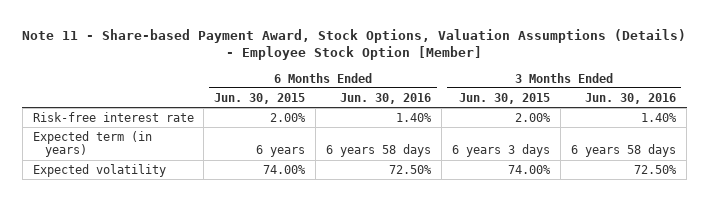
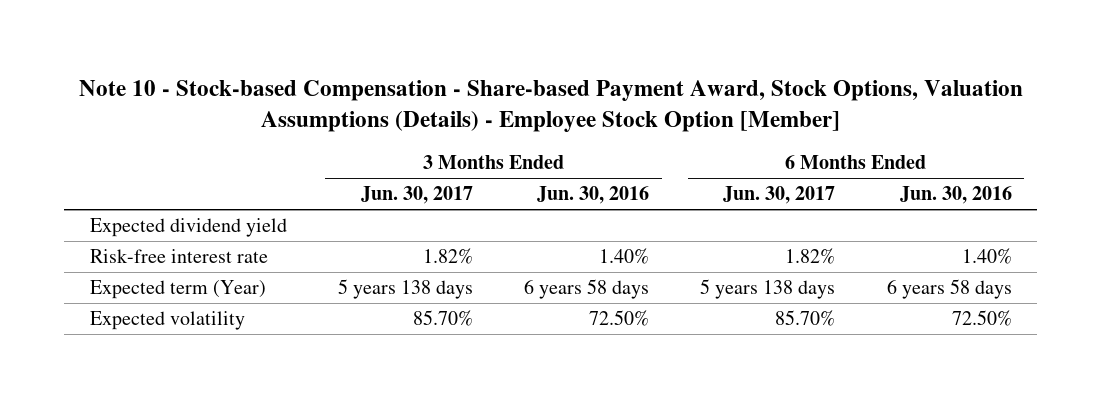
[22,28,687,61] Note 11 - Share-based Payment Award, Stock Options, Valuation Assumptions (Details) - Employee Stock Option [Member] -> [78,79,1023,132] Note 10 - Stock-based Compensation - Share-based Payment Award, Stock Options, Valuation Assumptions (Details) - Employee Stock Option [Member]
[214,92,306,104] Jun. 30, 2015 -> none
[459,92,551,104] Jun. 30, 2015 -> none
none -> [361,186,474,205] Jun. 30, 2017
none -> [723,186,836,205] Jun. 30, 2017
none -> [89,218,287,238] Expected dividend yield
[32,130,152,158] Expected term (in years) -> [89,280,266,300] Expected term (Year)

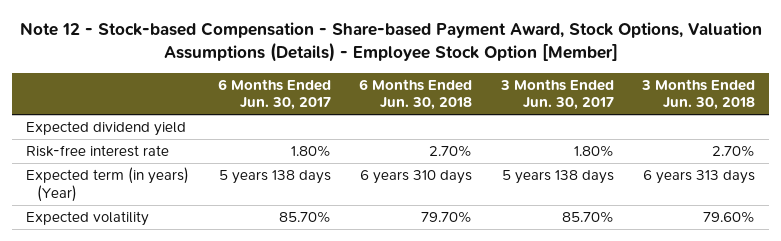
[78,79,1023,132] Note 10 - Stock-based Compensation - Share-based Payment Award, Stock Options, Valuation Assumptions (Details) - Employee Stock Option [Member] -> [19,21,762,62] Note 12 - Stock-based Compensation - Share-based Payment Award, Stock Options, Valuation Assumptions (Details) - Employee Stock Option [Member]
[537,186,650,205] Jun. 30, 2016 -> none
[899,186,1012,205] Jun. 30, 2016 -> none
none -> [359,78,473,111] 6 Months Ended Jun. 30, 2018
none -> [641,78,756,111] 3 Months Ended Jun. 30, 2018
[423,248,474,265] 1.82% -> [573,145,614,158] 1.80%
[785,248,836,265] 1.82% -> [290,145,331,158] 1.80%
[89,280,266,300] Expected term (Year) -> [26,167,190,202] Expected term (in years) (Year)

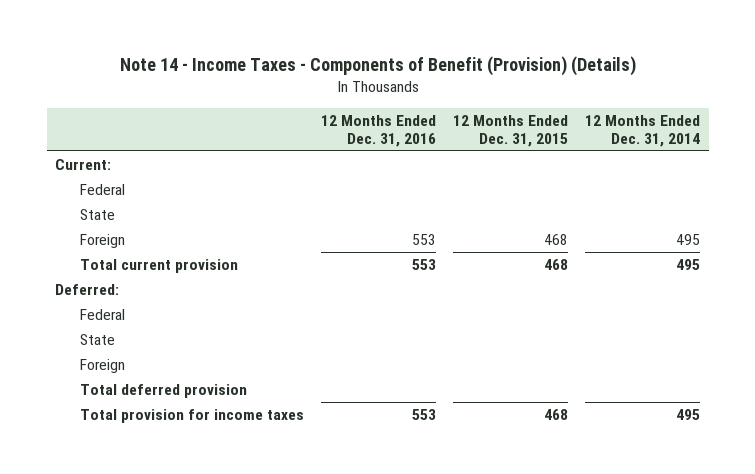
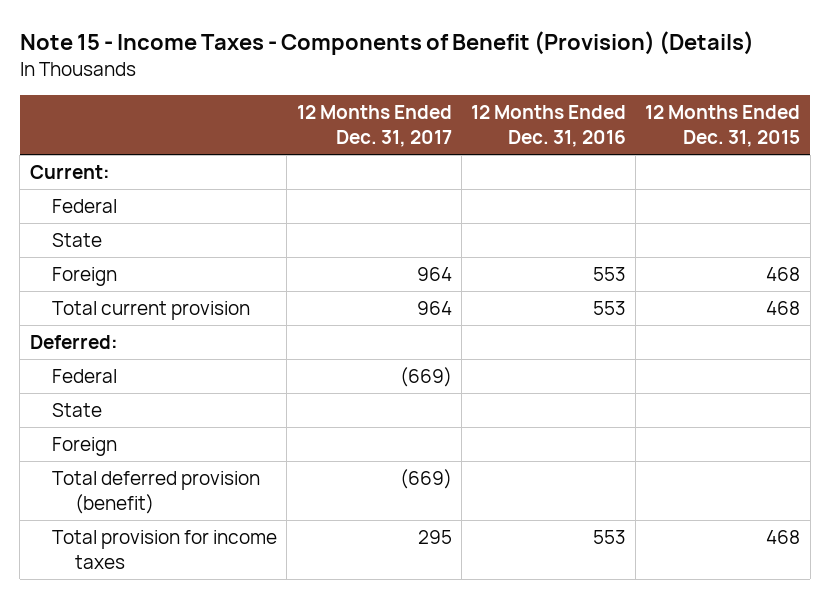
[119,55,636,76] Note 14 - Income Taxes - Components of Benefit (Provision) (Details) -> [19,30,754,55] Note 15 - Income Taxes - Components of Benefit (Provision) (Details)
[585,114,701,148] 12 Months Ended Dec. 31, 2014 -> none
none -> [296,105,452,148] 12 Months Ended Dec. 31, 2017
[79,383,247,398] Total deferred provision -> [52,471,261,515] Total deferred provision (benefit)

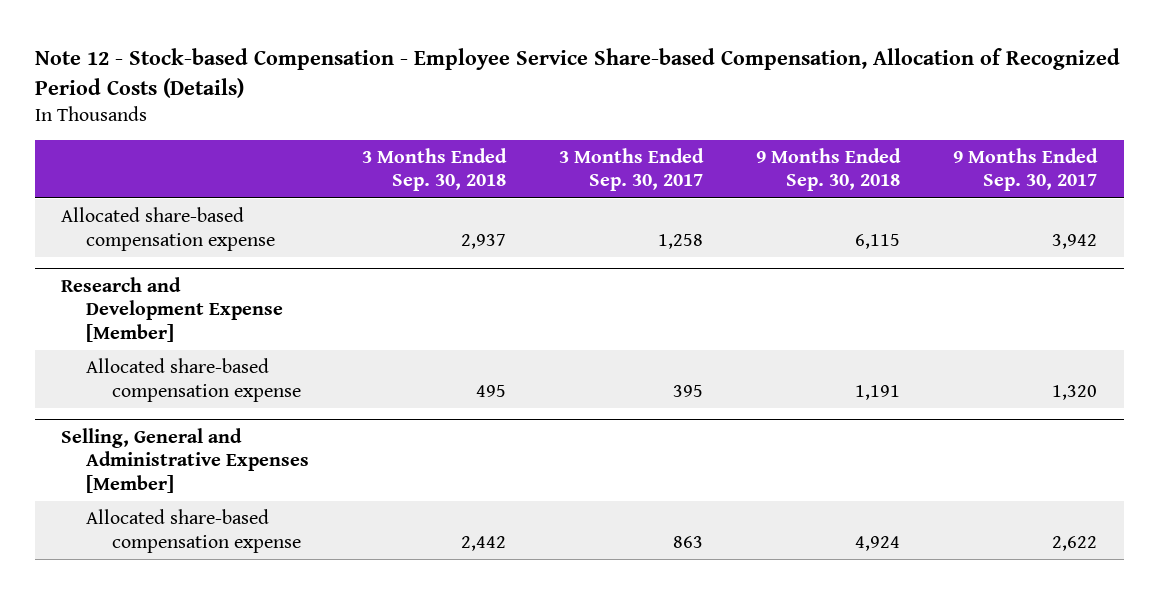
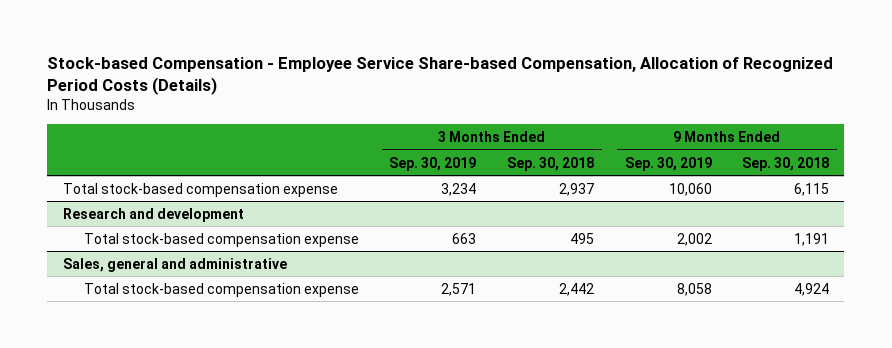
[34,47,1120,98] Note 12 - Stock-based Compensation - Employee Service Share-based Compensation, Allocation of Recognized Period Costs (Details) -> [47,57,834,96] Stock-based Compensation - Employee Service Share-based Compensation, Allocation of Recognized Period Costs (Details)
[559,147,705,192] 3 Months Ended Sep. 30, 2017 -> none
[953,147,1099,192] 9 Months Ended Sep. 30, 2017 -> none
none -> [389,156,477,171] Sep. 30, 2019
none -> [624,156,712,171] Sep. 30, 2019
[61,207,276,251] Allocated share-based compensation expense -> [62,182,338,197] Total stock-based compensation expense
[61,276,284,342] Research and Development Expense [Member] -> [62,207,244,222] Research and development
[86,358,301,402] Allocated share-based compensation expense -> [83,232,359,247] Total stock-based compensation expense
[61,427,310,493] Selling, General and Administrative Expenses [Member] -> [62,257,287,272] Sales, general and administrative
[86,509,301,553] Allocated share-based compensation expense -> [83,282,359,297] Total stock-based compensation expense

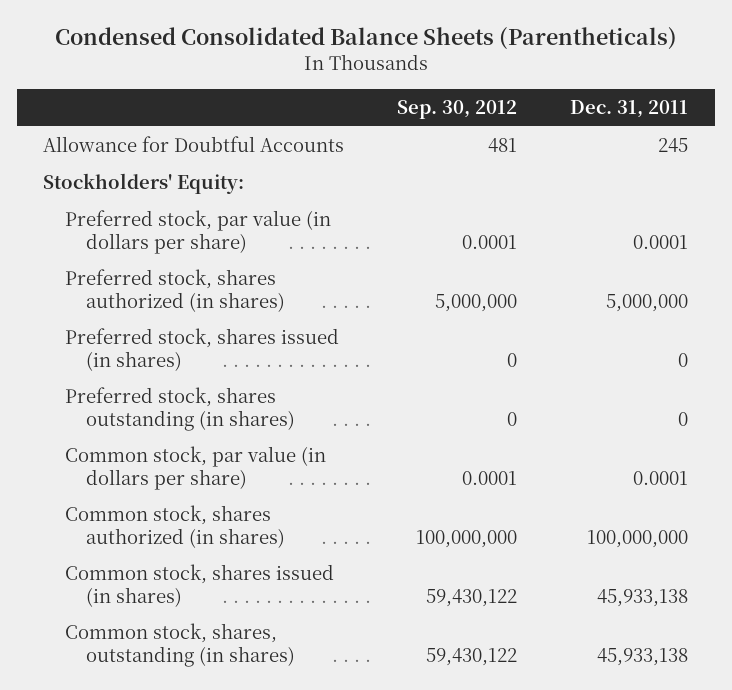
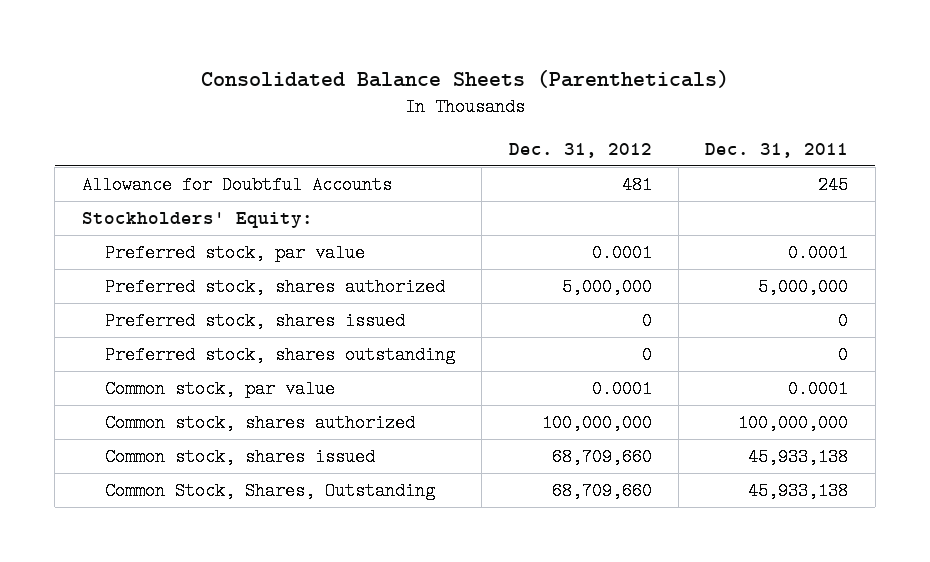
[54,27,677,51] Condensed Consolidated Balance Sheets (Parentheticals) -> [201,69,730,88] Consolidated Balance Sheets (Parentheticals)
[397,99,518,119] Sep. 30, 2012 -> none
none -> [508,143,652,159] Dec. 31, 2012
[64,210,331,254] Preferred stock, par value (in dollars per share) -> [104,243,365,262] Preferred stock, par value
[64,269,285,312] Preferred stock, shares authorized (in shares) -> [104,277,445,296] Preferred stock, shares authorized
[64,328,339,371] Preferred stock, shares issued (in shares) -> [104,311,405,330] Preferred stock, shares issued
[64,387,295,431] Preferred stock, shares outstanding (in shares) -> [104,345,455,364] Preferred stock, shares outstanding
[64,446,326,490] Common stock, par value (in dollars per share) -> [104,379,335,398] Common stock, par value
[64,505,285,548] Common stock, shares authorized (in shares) -> [104,413,415,432] Common stock, shares authorized
[64,564,334,607] Common stock, shares issued (in shares) -> [104,447,375,466] Common stock, shares issued
[64,623,295,667] Common stock, shares, outstanding (in shares) -> [104,481,435,500] Common Stock, Shares, Outstanding

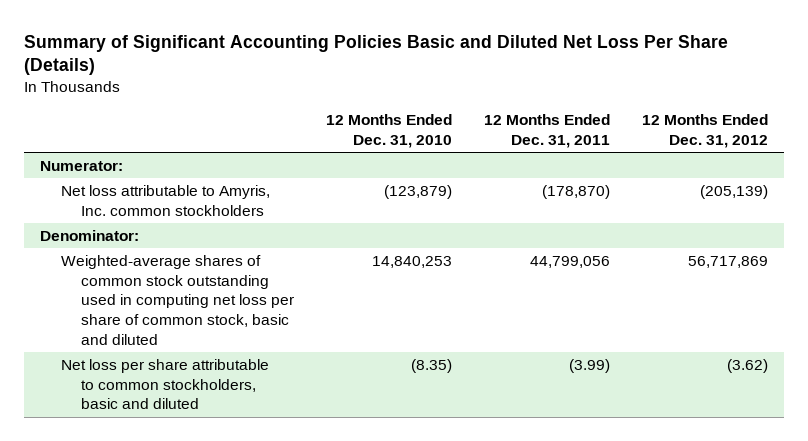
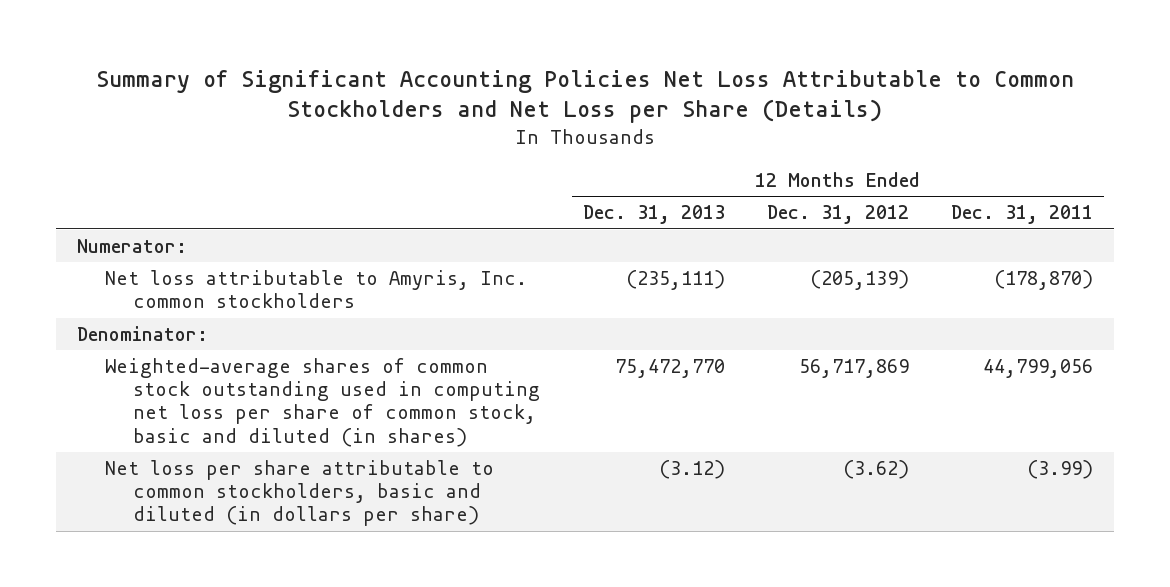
[23,34,728,76] Summary of Significant Accounting Policies Basic and Diluted Net Loss Per Share (Details) -> [95,69,1074,124] Summary of Significant Accounting Policies Net Loss Attributable to Common Stockholders and Net Loss per Share (Details)
[326,114,453,149] 12 Months Ended Dec. 31, 2010 -> none
none -> [582,205,725,225] Dec. 31, 2013
[60,255,295,345] Weighted-average shares of common stock outstanding used in computing net loss per share of common stock, basic and diluted -> [105,358,541,447] Weighted-average shares of common stock outstanding used in computing net loss per share of common stock, basic and diluted (in shares)
[60,359,269,410] Net loss per share attributable to common stockholders, basic and diluted -> [105,460,495,527] Net loss per share attributable to common stockholders, basic and diluted (in dollars per share)

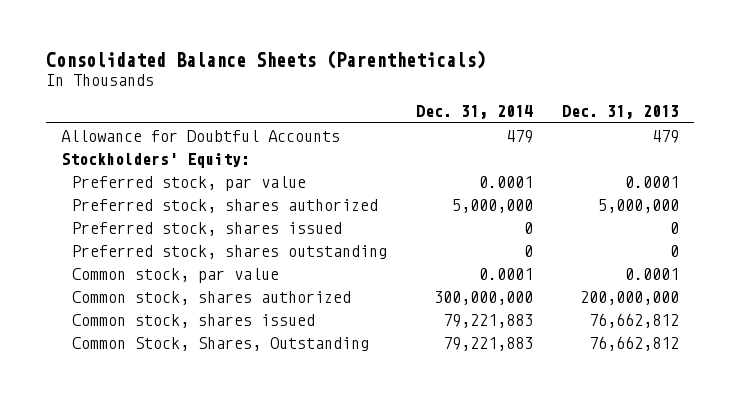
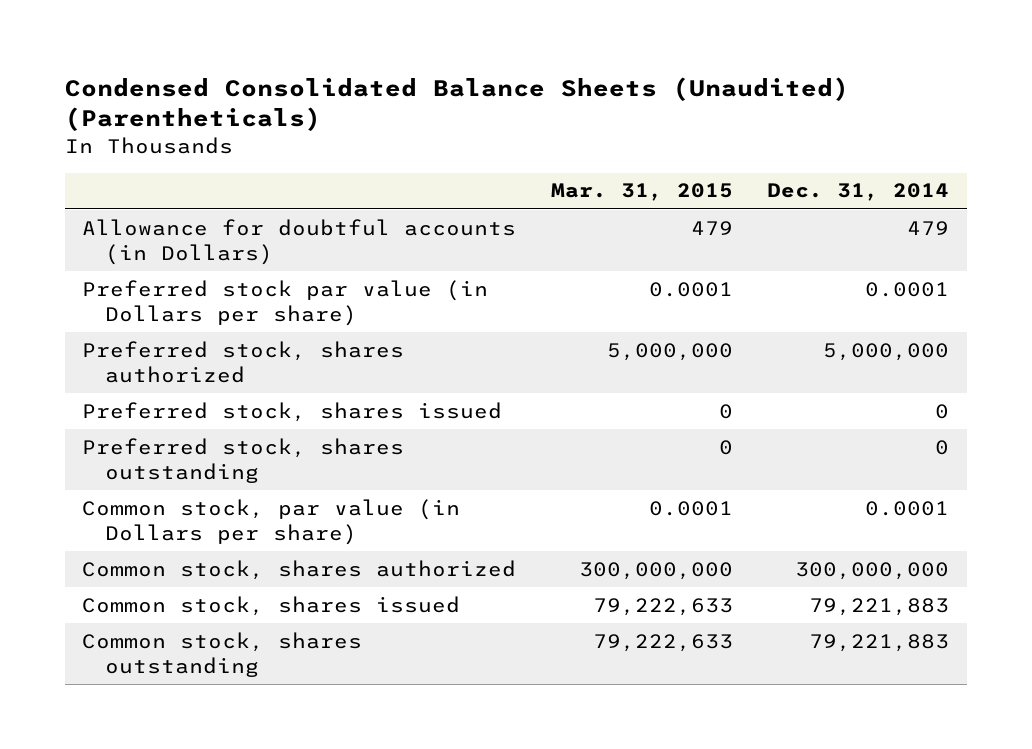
[46,50,487,70] Consolidated Balance Sheets (Parentheticals) -> [65,76,850,132] Condensed Consolidated Balance Sheets (Unaudited) (Parentheticals)
[562,105,680,120] Dec. 31, 2013 -> none
none -> [550,183,733,202] Mar. 31, 2015
[60,152,250,168] Stockholders' Equity: -> none
[60,129,340,142] Allowance for Doubtful Accounts -> [82,218,517,266] Allowance for doubtful accounts (in Dollars)
[72,175,307,191] Preferred stock, par value -> [82,279,489,327] Preferred stock par value (in Dollars per share)
[72,267,280,283] Common stock, par value -> [82,498,461,546] Common stock, par value (in Dollars per share)
[72,336,370,351] Common Stock, Shares, Outstanding -> [82,631,363,678] Common stock, shares outstanding

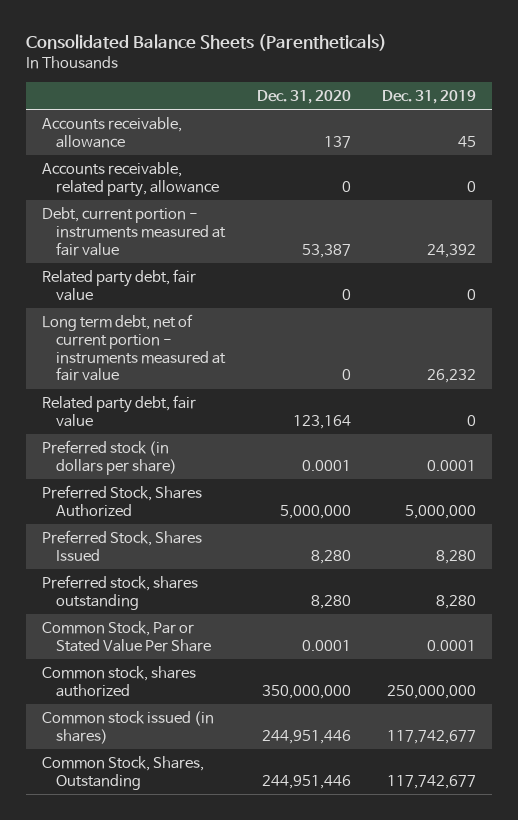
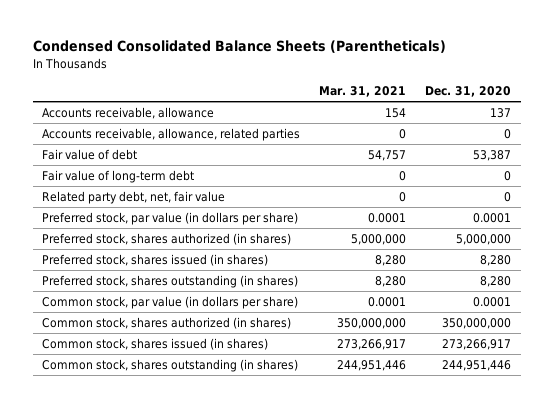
[25,34,387,52] Consolidated Balance Sheets (Parentheticals) -> [32,40,446,54] Condensed Consolidated Balance Sheets (Parentheticals)
[382,89,477,104] Dec. 31, 2019 -> none
none -> [319,85,407,97] Mar. 31, 2021
[41,268,196,301] Related party debt, fair value -> none
[41,161,219,197] Accounts receivable, related party, allowance -> [42,127,301,141] Accounts receivable, allowance, related parties
[41,206,226,256] Debt, current portion - instruments measured at fair value -> [42,148,138,160] Fair value of debt
[41,313,226,382] Long term debt, net of current portion - instruments measured at fair value -> [42,169,195,183] Fair value of long-term debt
[41,394,196,427] Related party debt, fair value -> [42,190,226,204] Related party debt, net, fair value
[292,414,351,429] 123,164 -> [504,191,512,202] 0
[41,439,177,475] Preferred stock (in dollars per share) -> [42,211,299,225] Preferred stock, par value (in dollars per share)
[41,484,202,517] Preferred Stock, Shares Authorized -> [42,232,292,245] Preferred stock, shares authorized (in shares)
[41,529,202,561] Preferred Stock, Shares Issued -> [42,253,269,266] Preferred stock, shares issued (in shares)
[41,574,198,610] Preferred stock, shares outstanding -> [42,274,299,288] Preferred stock, shares outstanding (in shares)
[41,620,211,652] Common Stock, Par or Stated Value Per Share -> [42,295,299,309] Common stock, par value (in dollars per share)
[41,665,196,697] Common stock, shares authorized -> [42,316,292,329] Common stock, shares authorized (in shares)
[41,710,214,744] Common stock issued (in shares) -> [42,337,269,350] Common stock, shares issued (in shares)
[261,729,351,744] 244,951,446 -> [442,338,512,350] 273,266,917
[41,755,204,790] Common Stock, Shares, Outstanding -> [42,358,299,372] Common stock, shares outstanding (in shares)

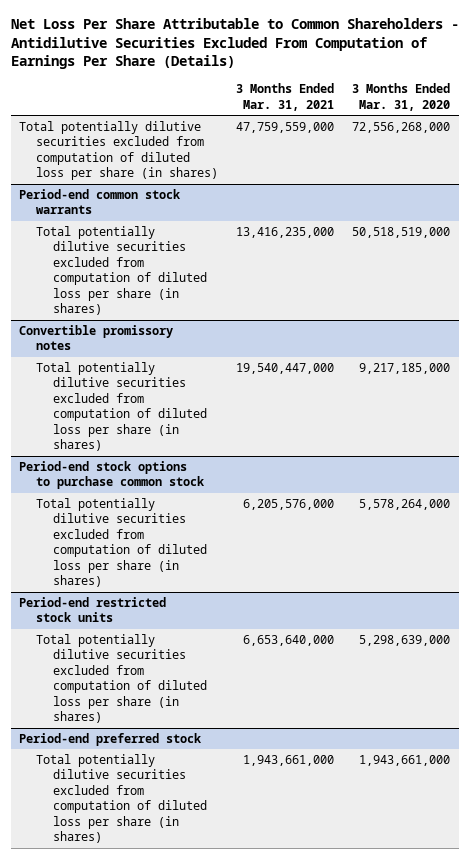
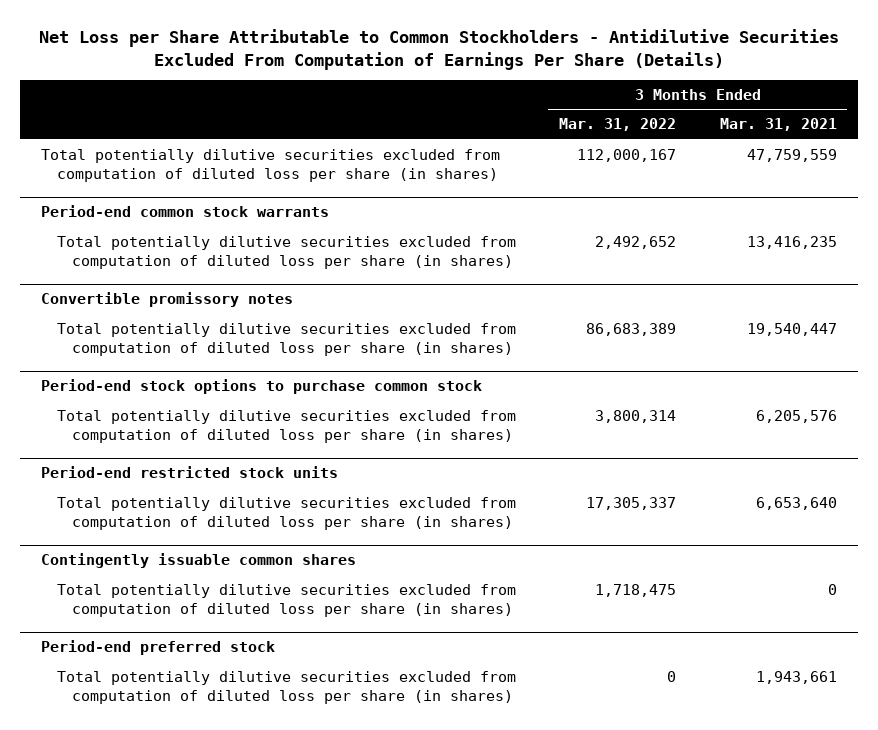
[10,18,459,70] Net Loss Per Share Attributable to Common Shareholders - Antidilutive Securities Excluded From Computation of Earnings Per Share (Details) -> [39,28,840,70] Net Loss per Share Attributable to Common Stockholders - Antidilutive Securities Excluded From Computation of Earnings Per Share (Details)
[351,83,450,111] 3 Months Ended Mar. 31, 2020 -> none
none -> [559,118,677,132] Mar. 31, 2022
[235,121,334,133] 47,759,559,000 -> [746,148,837,162] 47,759,559
[235,226,334,238] 13,416,235,000 -> [746,235,837,249] 13,416,235
[235,362,334,374] 19,540,447,000 -> [746,322,837,336] 19,540,447
[242,498,334,510] 6,205,576,000 -> [755,409,837,423] 6,205,576
[242,634,334,646] 6,653,640,000 -> [755,496,837,510] 6,653,640
none -> [41,553,357,569] Contingently issuable common shares
none -> [56,583,516,618] Total potentially dilutive securities excluded from computation of diluted loss per share (in shares)
[242,754,334,766] 1,943,661,000 -> [755,670,837,684] 1,943,661

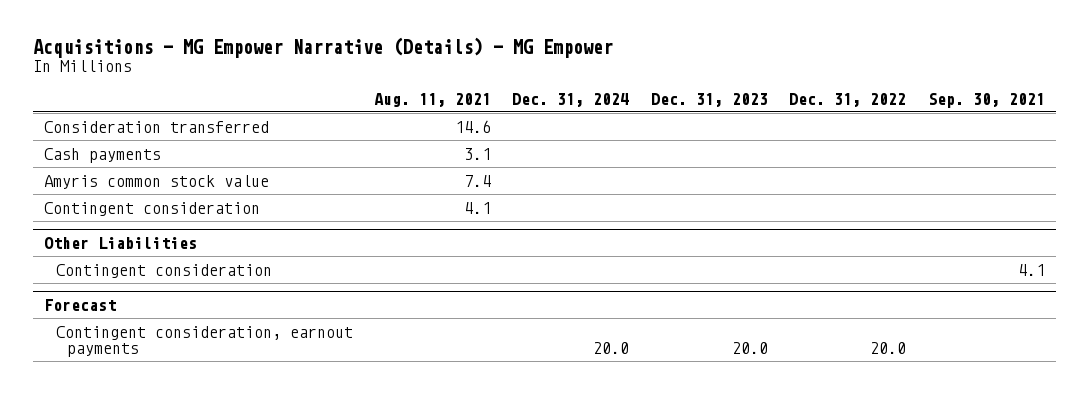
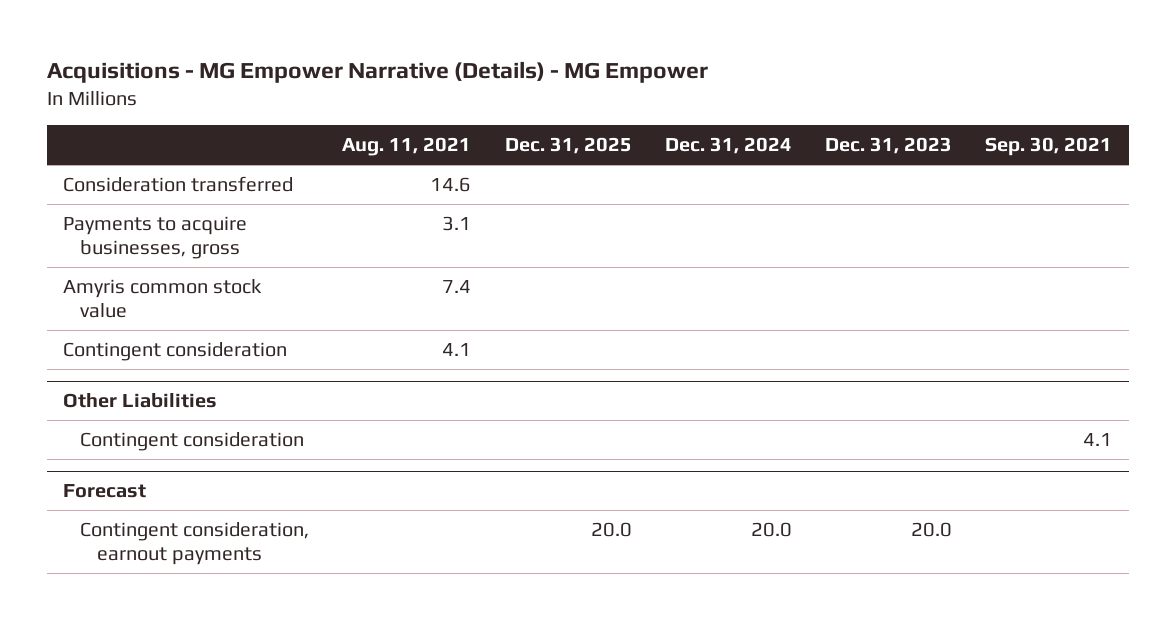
[789,92,907,107] Dec. 31, 2022 -> none
none -> [504,137,632,155] Dec. 31, 2025
[43,147,161,163] Cash payments -> [63,215,248,260] Payments to acquire businesses, gross

